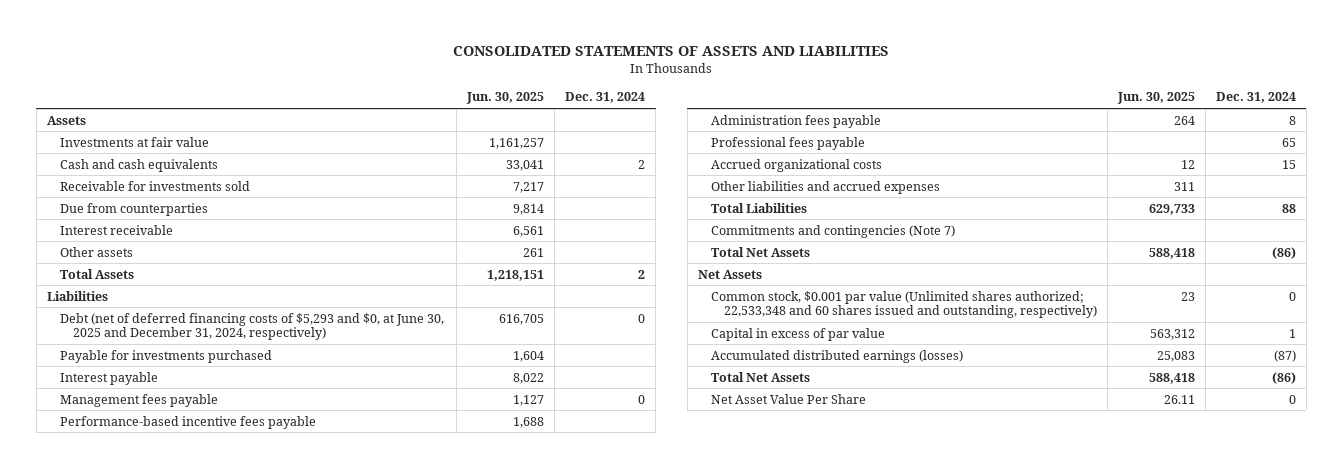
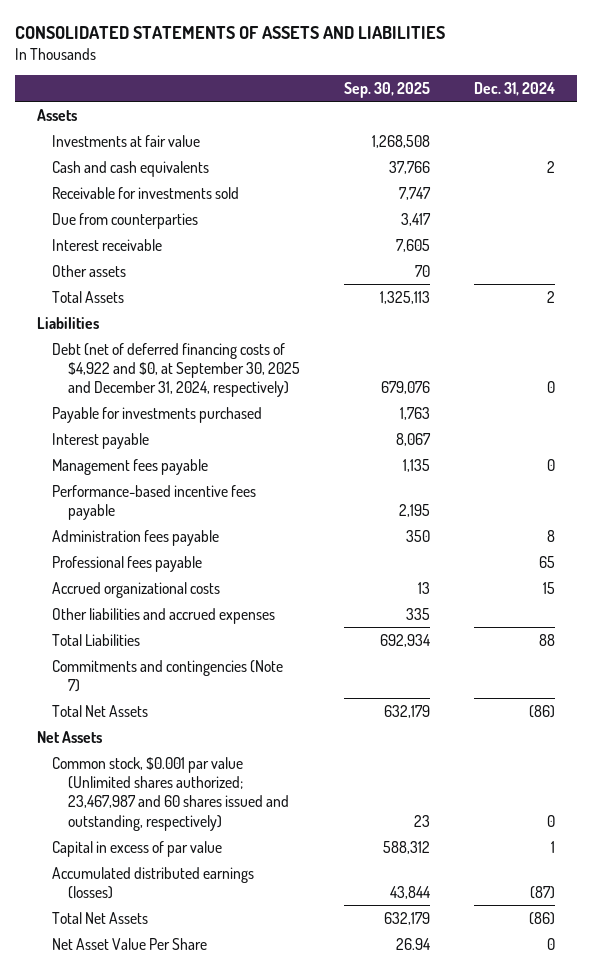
[466,92,545,105] Jun. 30, 2025 -> none
none -> [344,81,431,98] Sep. 30, 2025
[59,312,444,341] Debt (net of deferred financing costs of $5,293 and $0, at June 30, 2025 and December 31, 2024, respectively) -> [52,342,300,398] Debt (net of deferred financing costs of $4,922 and $0, at September 30, 2025 and December 31, 2024, respectively)
[710,290,1097,319] Common stock, $0.001 par value (Unlimited shares authorized; 22,533,348 and 60 shares issued and outstanding, respectively) -> [52,756,289,831] Common stock, $0.001 par value (Unlimited shares authorized; 23,467,987 and 60 shares issued and outstanding, respectively)

